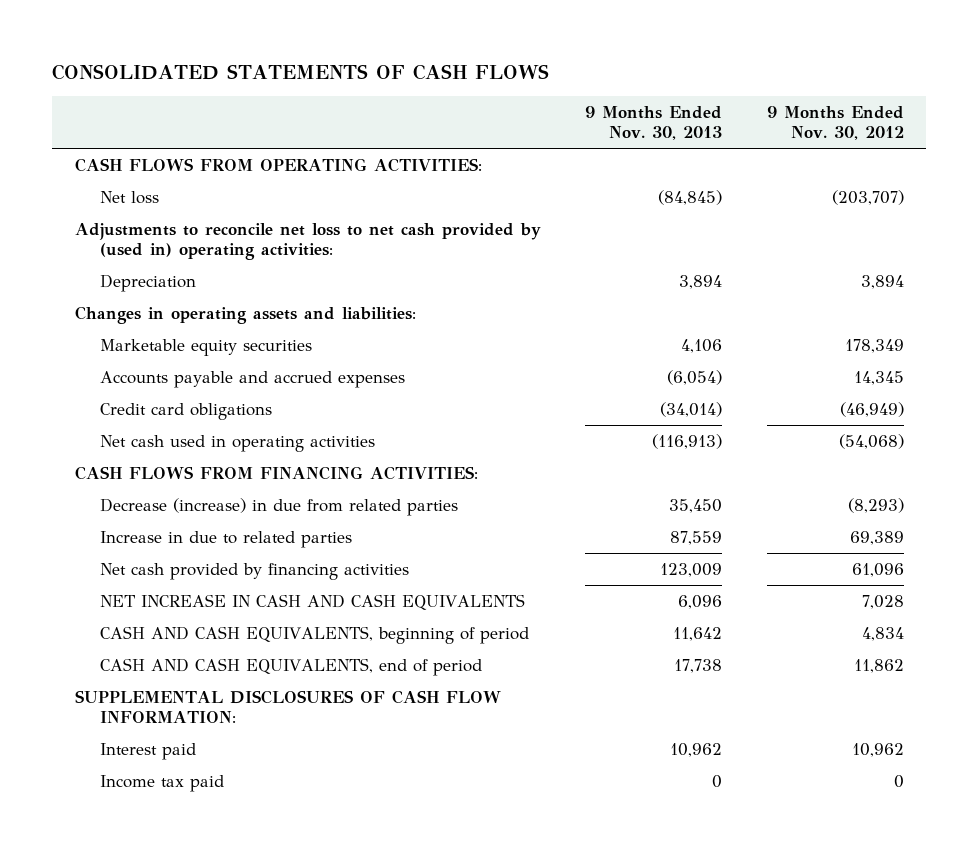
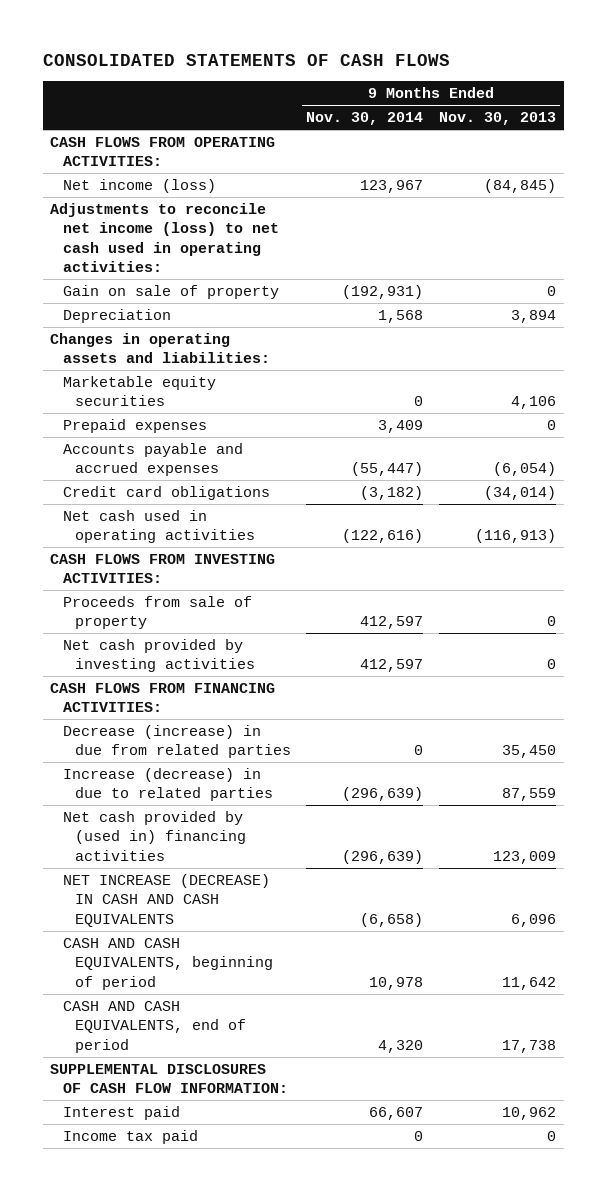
[766,105,904,141] 9 Months Ended Nov. 30, 2012 -> none
none -> [306,112,424,126] Nov. 30, 2014
[100,190,160,204] Net loss -> [62,178,216,193] Net income (loss)
[74,222,541,261] Adjustments to reconcile net loss to net cash provided by (used in) operating activities: -> [50,202,279,273] Adjustments to reconcile net income (loss) to net cash used in operating activities:
none -> [62,284,279,299] Gain on sale of property
none -> [62,418,207,433] Prepaid expenses
none -> [50,553,276,584] CASH FLOWS FROM INVESTING ACTIVITIES:
none -> [62,595,252,630] Proceeds from sale of property
none -> [62,638,255,673] Net cash provided by investing activities
[100,530,353,548] Increase in due to related parties -> [62,767,273,802] Increase (decrease) in due to related parties
[100,562,410,580] Net cash provided by financing activities -> [62,810,246,861] Net cash provided by (used in) financing activities
[100,593,526,610] NET INCREASE IN CASH AND CASH EQUIVALENTS -> [62,873,270,927] NET INCREASE (DECREASE) IN CASH AND CASH EQUIVALENTS

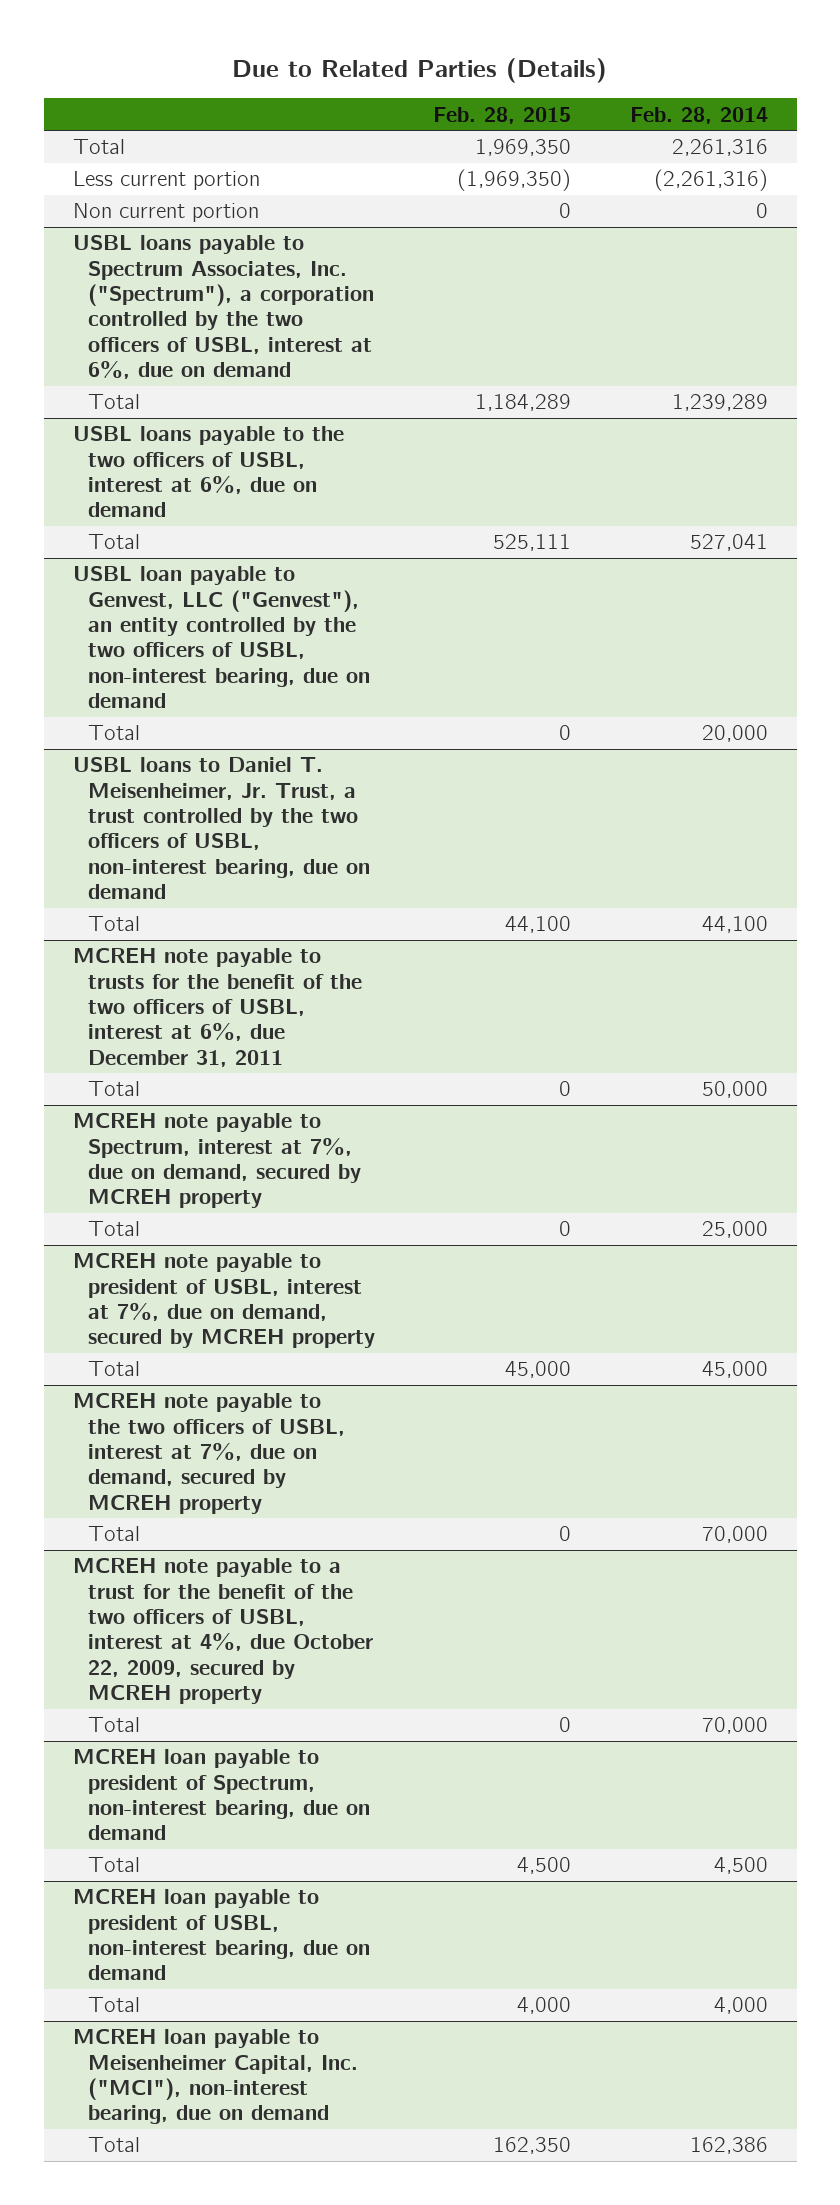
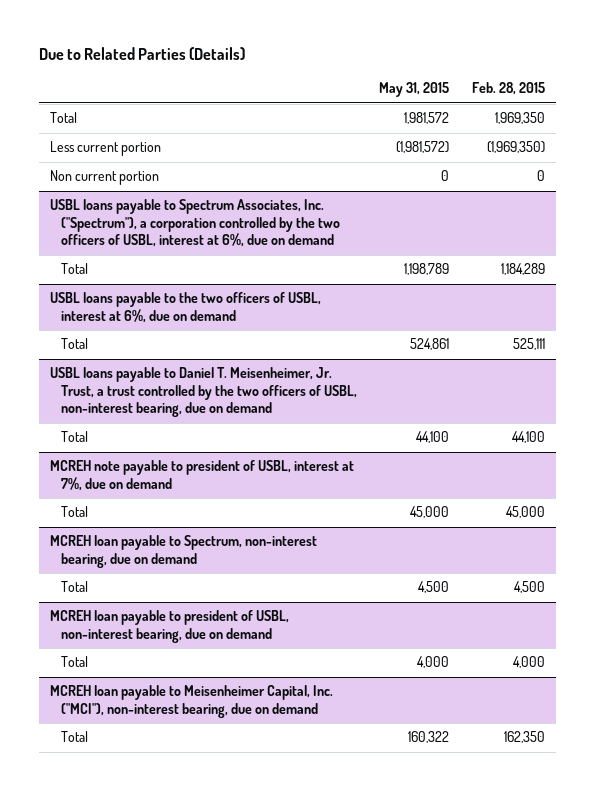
[629,106,768,124] Feb. 28, 2014 -> none
none -> [379,82,450,98] May 31, 2015
[72,566,371,708] USBL loan payable to Genvest, LLC ("Genvest"), an entity controlled by the two officers of USBL, non-interest bearing, due on demand -> none
[88,725,141,741] Total -> none
[72,757,371,899] USBL loans to Daniel T. Meisenheimer, Jr. Trust, a trust controlled by the two officers of USBL, non-interest bearing, due on demand -> [49,367,357,418] USBL loans payable to Daniel T. Meisenheimer, Jr. Trust, a trust controlled by the two officers of USBL, non-interest bearing, due on demand
[72,948,363,1067] MCREH note payable to trusts for the benefit of the two officers of USBL, interest at 6%, due December 31, 2011 -> none
[88,1081,141,1097] Total -> none
[72,1113,362,1209] MCREH note payable to Spectrum, interest at 7%, due on demand, secured by MCREH property -> none
[88,1221,141,1237] Total -> none
[72,1253,376,1349] MCREH note payable to president of USBL, interest at 7%, due on demand, secured by MCREH property -> [49,460,354,491] MCREH note payable to president of USBL, interest at 7%, due on demand
[72,1393,346,1514] MCREH note payable to the two officers of USBL, interest at 7%, due on demand, secured by MCREH property -> none
[88,1526,141,1542] Total -> none
[72,1558,374,1704] MCREH note payable to a trust for the benefit of the two officers of USBL, interest at 4%, due October 22, 2009, secured by MCREH property -> none
[88,1717,141,1733] Total -> none
[72,1749,371,1841] MCREH loan payable to president of Spectrum, non-interest bearing, due on demand -> [49,535,317,568] MCREH loan payable to Spectrum, non-interest bearing, due on demand

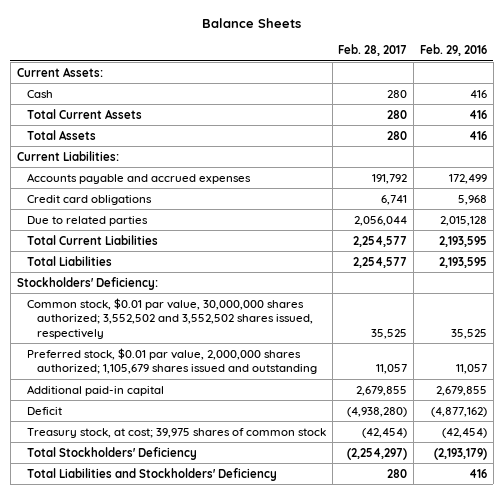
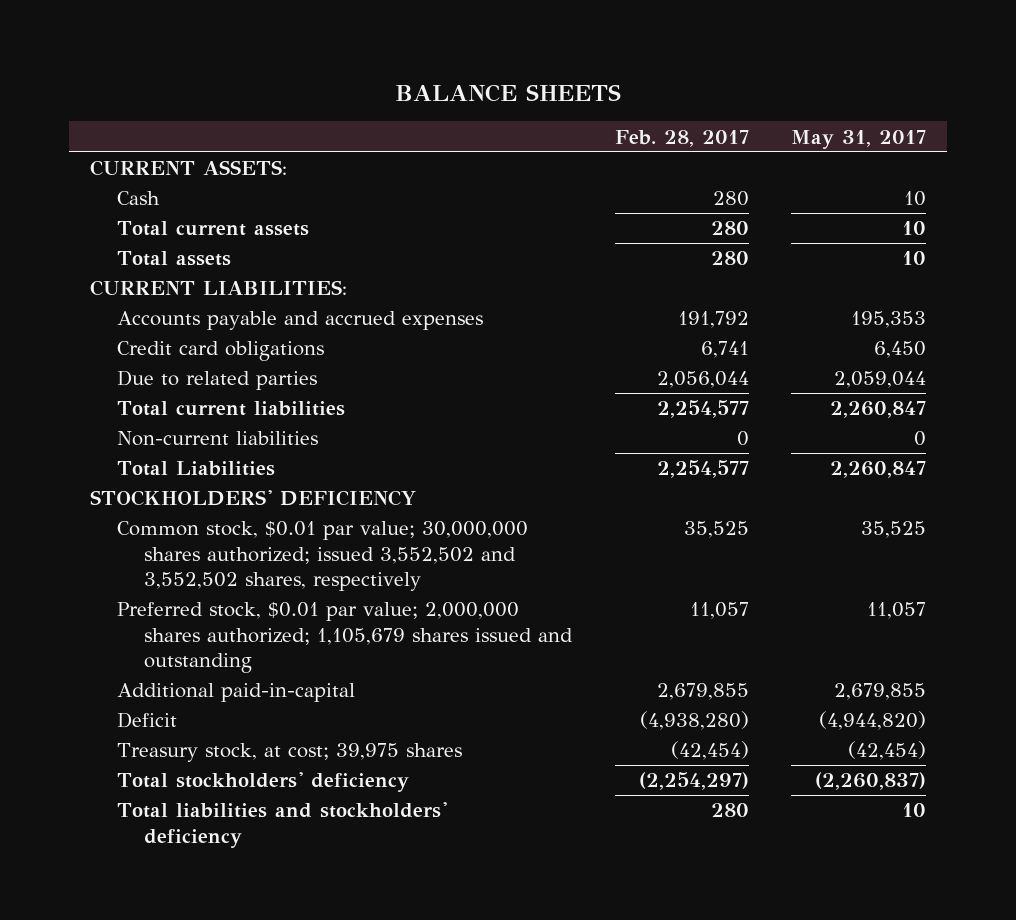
[201,17,301,28] Balance Sheets -> [394,83,621,102] BALANCE SHEETS
[419,43,487,56] Feb. 29, 2016 -> none
none -> [790,129,926,149] May 31, 2017
[16,66,103,77] Current Assets: -> [89,160,287,177] CURRENT ASSETS:
[26,108,142,119] Total Current Assets -> [117,221,310,237] Total current assets
[26,129,96,140] Total Assets -> [117,251,232,267] Total assets
[16,150,119,161] Current Liabilities: -> [89,280,347,297] CURRENT LIABILITIES:
[26,234,158,245] Total Current Liabilities -> [117,401,346,417] Total current liabilities
none -> [117,431,319,447] Non-current liabilities
[16,276,158,290] Stockholders' Deficiency: -> [89,490,416,507] STOCKHOLDERS' DEFICIENCY
[26,297,313,339] Common stock, $0.01 par value, 30,000,000 shares authorized; 3,552,502 and 3,552,502 shares issued, respectively -> [117,521,529,591] Common stock, $0.01 par value; 30,000,000 shares authorized; issued 3,552,502 and 3,552,502 shares, respectively
[26,347,317,375] Preferred stock, $0.01 par value, 2,000,000 shares authorized; 1,105,679 shares issued and outstanding -> [117,602,574,673] Preferred stock, $0.01 par value; 2,000,000 shares authorized; 1,105,679 shares issued and outstanding
[26,384,164,396] Additional paid-in capital -> [117,683,356,703] Additional paid-in-capital
[26,427,326,438] Treasury stock, at cost; 39,975 shares of common stock -> [117,743,463,763] Treasury stock, at cost; 39,975 shares
[26,446,197,460] Total Stockholders' Deficiency -> [117,772,410,793] Total stockholders' deficiency
[26,467,277,481] Total Liabilities and Stockholders' Deficiency -> [117,802,448,848] Total liabilities and stockholders' deficiency

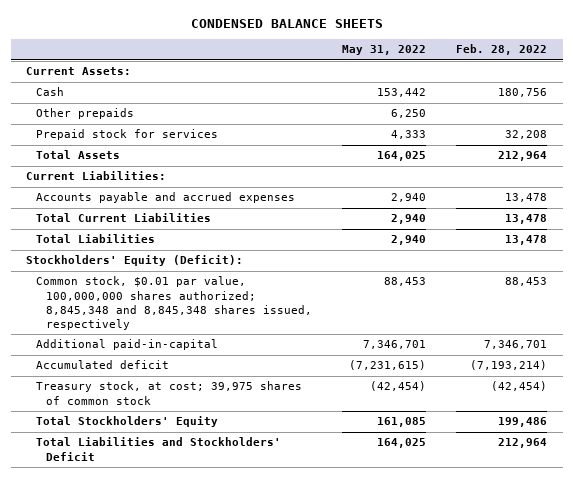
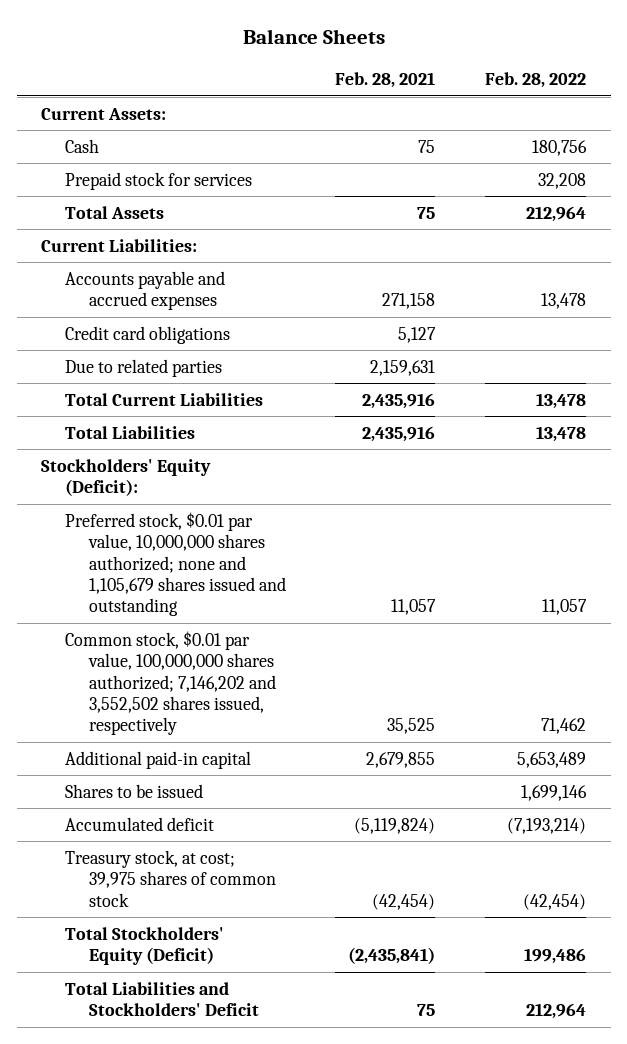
[190,18,383,28] CONDENSED BALANCE SHEETS -> [242,29,385,45] Balance Sheets
[342,45,427,56] May 31, 2022 -> none
none -> [335,72,436,89] Feb. 28, 2021
[35,108,134,120] Other prepaids -> none
none -> [65,325,231,344] Credit card obligations
none -> [65,358,223,377] Due to related parties
none -> [65,511,286,617] Preferred stock, $0.01 par value, 10,000,000 shares authorized; none and 1,105,679 shares issued and outstanding
[35,276,312,330] Common stock, $0.01 par value, 100,000,000 shares authorized; 8,845,348 and 8,845,348 shares issued, respectively -> [65,630,276,736] Common stock, $0.01 par value, 100,000,000 shares authorized; 7,146,202 and 3,552,502 shares issued, respectively
[505,277,548,287] 88,453 -> [540,718,586,735] 71,462
[35,339,218,351] Additional paid-in-capital -> [65,750,252,769] Additional paid-in capital
[484,340,548,350] 7,346,701 -> [516,751,586,768] 5,653,489
none -> [65,783,204,798] Shares to be issued
[35,416,218,428] Total Stockholders' Equity -> [65,926,225,966] Total Stockholders' Equity (Deficit)

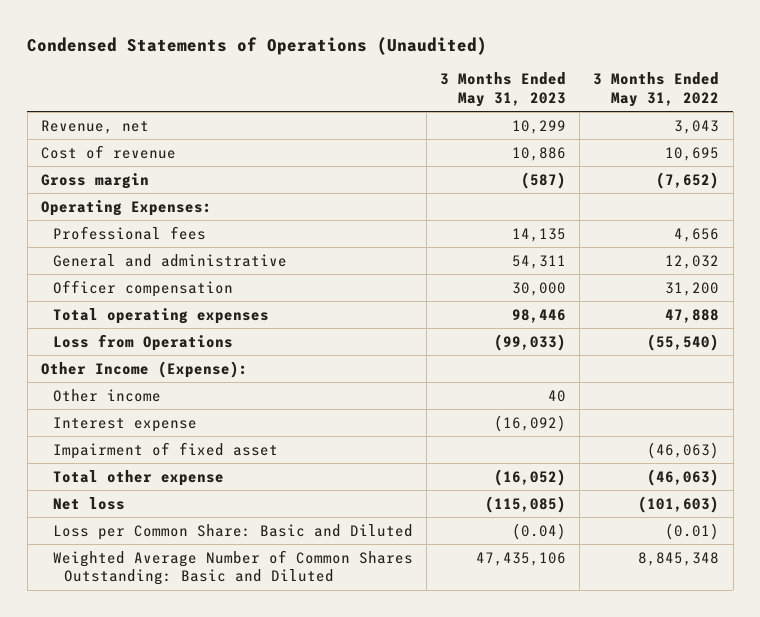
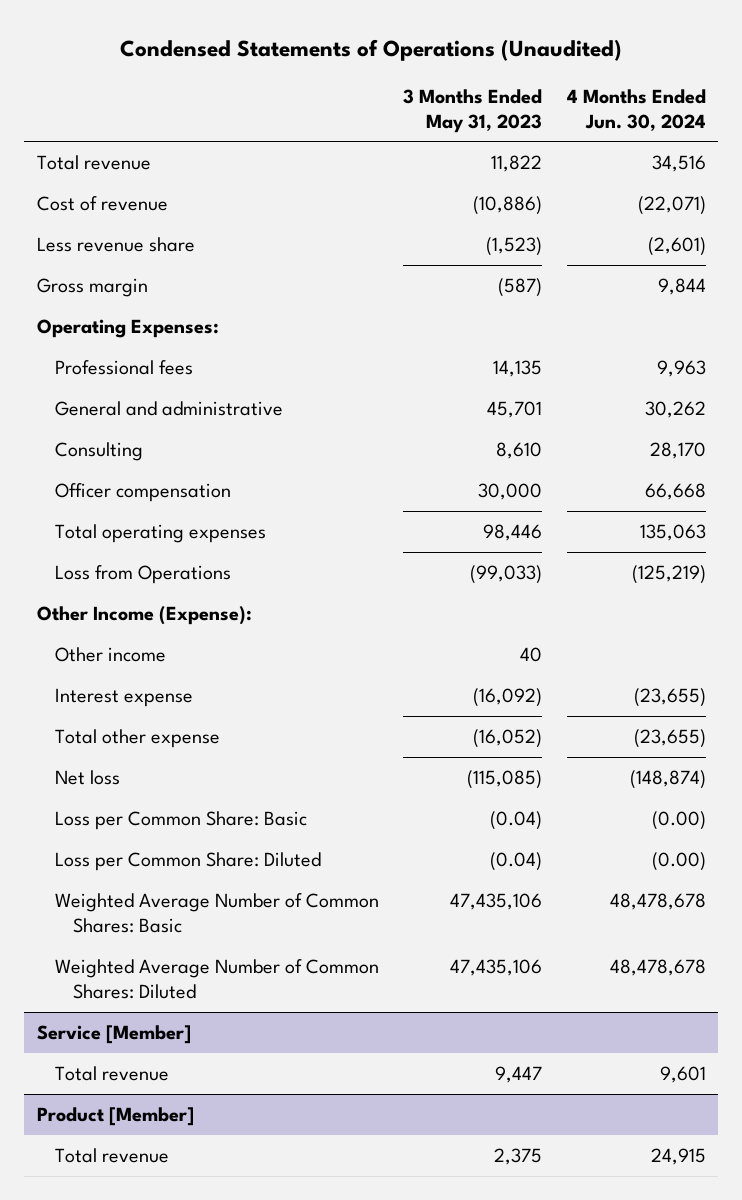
[593,72,720,107] 3 Months Ended May 31, 2022 -> none
none -> [566,88,706,131] 4 Months Ended Jun. 30, 2024
[40,119,149,134] Revenue, net -> [36,154,151,170] Total revenue
[512,119,567,134] 10,299 -> [491,154,543,172] 11,822
[512,146,567,161] 10,886 -> [473,195,543,215] (10,886)
none -> [36,236,195,252] Less revenue share
[512,254,567,269] 54,311 -> [487,400,543,418] 45,701
none -> [54,441,143,461] Consulting
[52,441,278,459] Impairment of fixed asset -> none
[52,523,413,540] Loss per Common Share: Basic and Diluted -> [54,810,307,830] Loss per Common Share: Basic
none -> [54,851,321,871] Loss per Common Share: Diluted
[52,549,413,586] Weighted Average Number of Common Shares Outstanding: Basic and Diluted -> [54,892,379,934] Weighted Average Number of Common Shares: Basic
none -> [54,958,379,1000] Weighted Average Number of Common Shares: Diluted
none -> [36,1024,191,1044] Service [Member]
none -> [54,1065,169,1081] Total revenue
none -> [36,1106,194,1126] Product [Member]
none -> [54,1147,169,1163] Total revenue

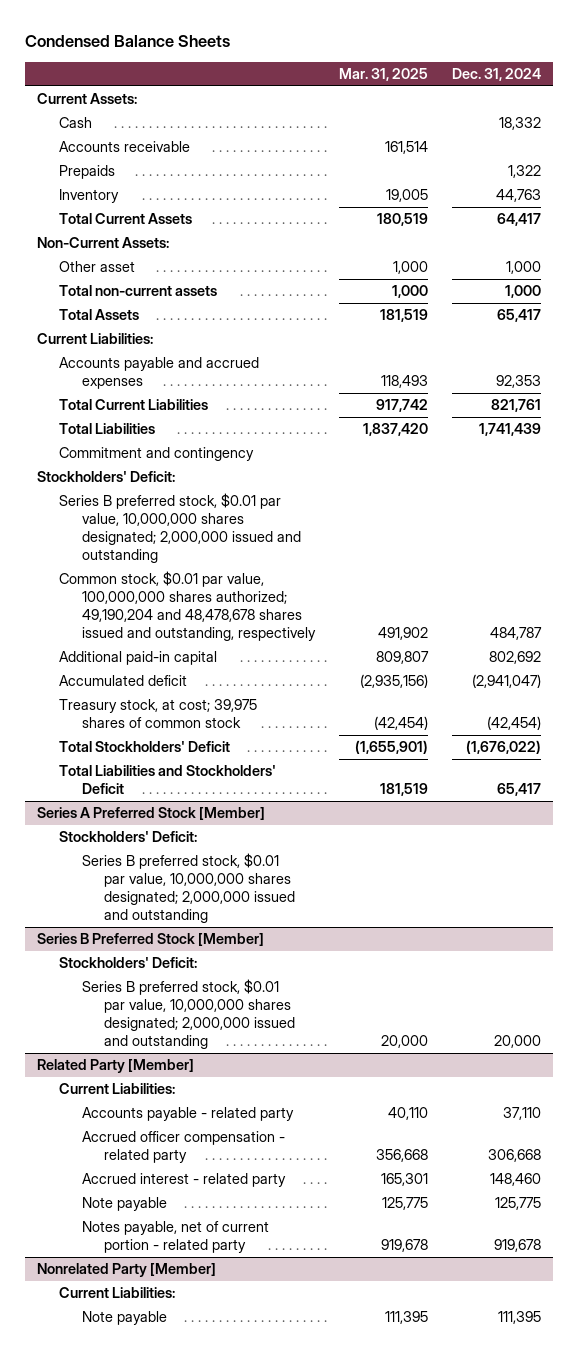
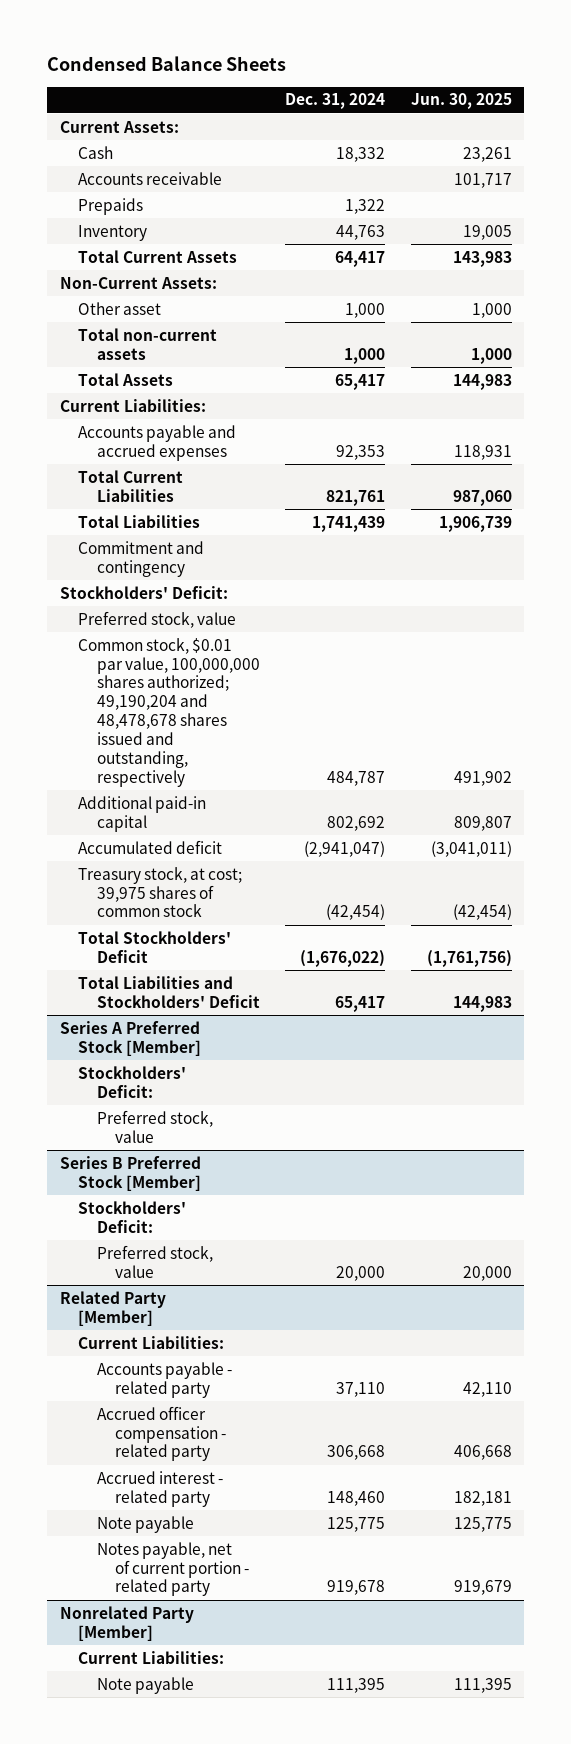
[338,67,428,81] Mar. 31, 2025 -> none
none -> [410,93,512,110] Jun. 30, 2025
[59,493,301,563] Series B preferred stock, $0.01 par value, 10,000,000 shares designated; 2,000,000 issued and outstanding -> [78,610,237,628] Preferred stock, value
[81,853,295,923] Series B preferred stock, $0.01 par value, 10,000,000 shares designated; 2,000,000 issued and outstanding -> [96,1109,213,1143] Preferred stock, value
[81,979,295,1049] Series B preferred stock, $0.01 par value, 10,000,000 shares designated; 2,000,000 issued and outstanding -> [96,1244,213,1278] Preferred stock, value

